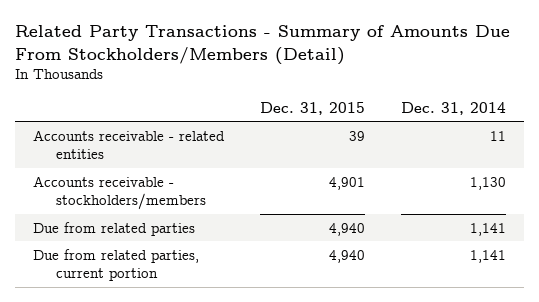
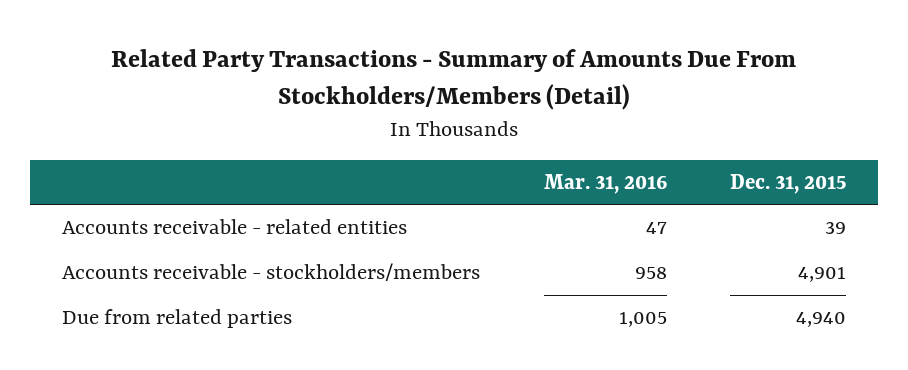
[400,101,506,115] Dec. 31, 2014 -> none
none -> [543,173,667,194] Mar. 31, 2016
[32,248,199,281] Due from related parties, current portion -> none

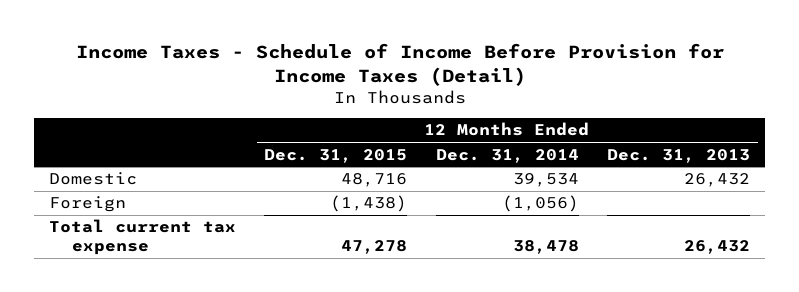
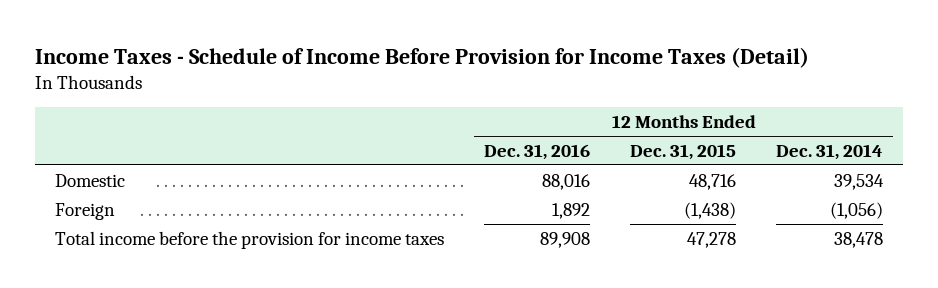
[607,148,751,163] Dec. 31, 2013 -> none
none -> [483,143,590,160] Dec. 31, 2016
[48,219,236,256] Total current tax expense -> [54,230,444,249] Total income before the provision for income taxes

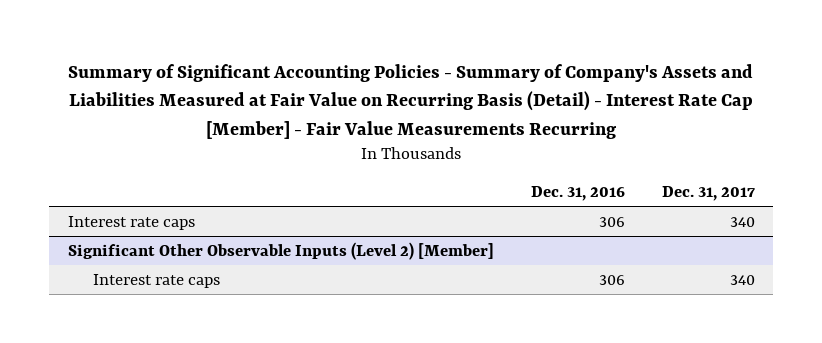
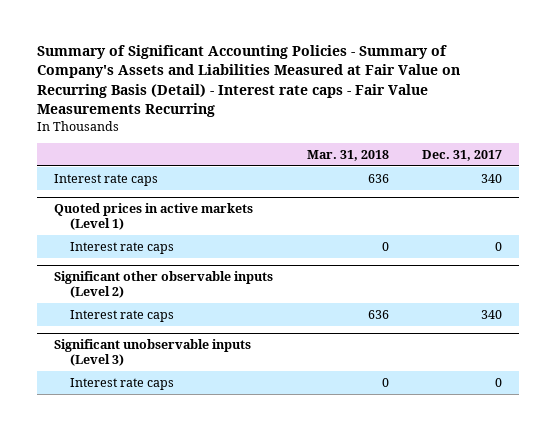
[68,63,754,139] Summary of Significant Accounting Policies - Summary of Company's Assets and Liabilities Measured at Fair Value on Recurring Basis (Detail) - Interest Rate Cap [Member] - Fair Value Measurements Recurring -> [36,45,460,117] Summary of Significant Accounting Policies - Summary of Company's Assets and Liabilities Measured at Fair Value on Recurring Basis (Detail) - Interest rate caps - Fair Value Measurements Recurring
[530,186,625,202] Dec. 31, 2016 -> none
none -> [306,149,389,161] Mar. 31, 2018
[67,241,494,260] Significant Other Observable Inputs (Level 2) [Member] -> [53,203,253,231] Quoted prices in active markets (Level 1)
none -> [70,241,175,254] Interest rate caps
none -> [53,271,273,299] Significant other observable inputs (Level 2)
none -> [53,339,251,367] Significant unobservable inputs (Level 3)
none -> [70,377,175,390] Interest rate caps

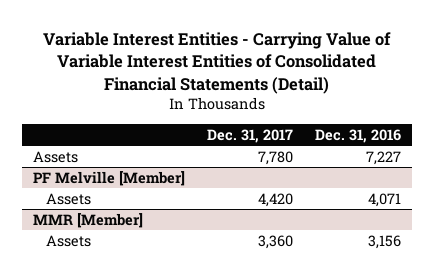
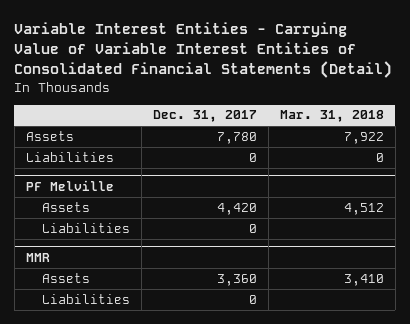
[315,128,402,143] Dec. 31, 2016 -> none
none -> [279,110,384,123] Mar. 31, 2018
none -> [25,151,114,162] Liabilities
[33,170,186,186] PF Melville [Member] -> [25,179,114,191] PF Melville
none -> [42,222,131,233] Liabilities
[33,212,144,228] MMR [Member] -> [25,252,50,262] MMR
none -> [42,293,131,304] Liabilities

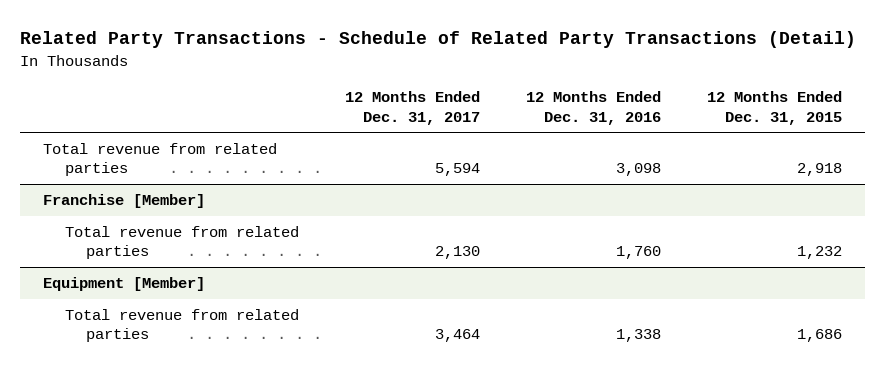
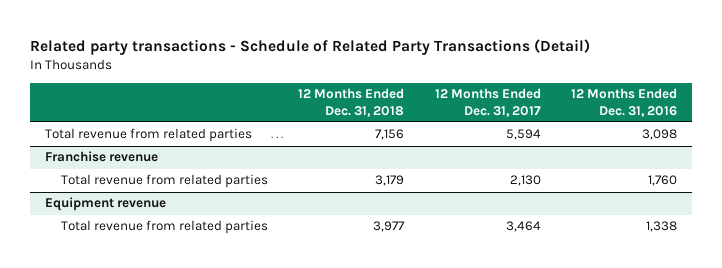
[20,31,857,49] Related Party Transactions - Schedule of Related Party Transactions (Detail) -> [30,39,591,56] Related party transactions - Schedule of Related Party Transactions (Detail)
[707,91,843,125] 12 Months Ended Dec. 31, 2015 -> none
none -> [298,88,405,117] 12 Months Ended Dec. 31, 2018
[43,193,206,208] Franchise [Member] -> [45,151,159,163] Franchise revenue
[43,276,206,291] Equipment [Member] -> [45,197,167,212] Equipment revenue

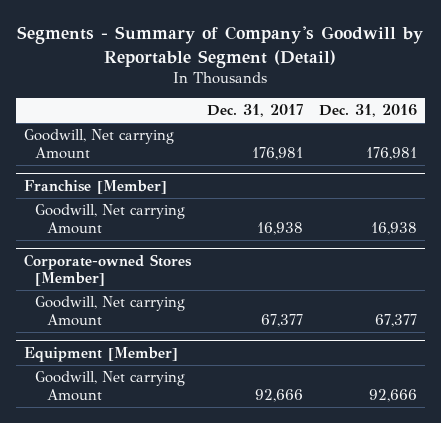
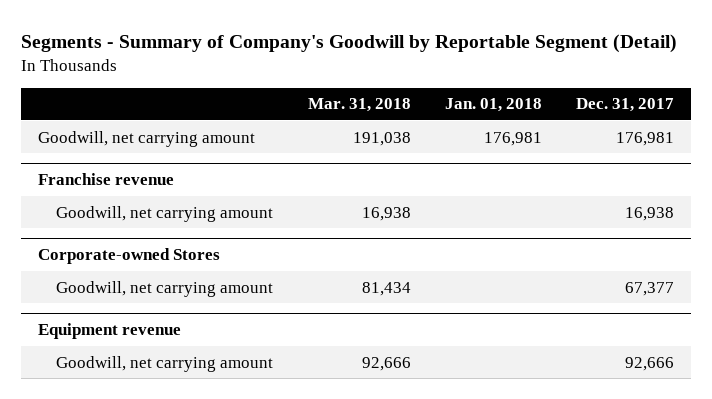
[318,104,417,118] Dec. 31, 2016 -> none
none -> [307,98,411,113] Mar. 31, 2018
none -> [444,98,542,113] Jan. 01, 2018
[23,129,174,159] Goodwill, Net carrying Amount -> [38,130,256,147] Goodwill, net carrying amount
[23,180,167,195] Franchise [Member] -> [38,173,175,186] Franchise revenue
[35,204,186,234] Goodwill, Net carrying Amount -> [56,205,274,222] Goodwill, net carrying amount
[23,254,192,287] Corporate-owned Stores [Member] -> [38,248,221,265] Corporate-owned Stores
[35,296,186,326] Goodwill, Net carrying Amount -> [56,280,274,297] Goodwill, net carrying amount
[23,347,178,363] Equipment [Member] -> [38,323,182,340] Equipment revenue
[35,371,186,401] Goodwill, Net carrying Amount -> [56,355,274,372] Goodwill, net carrying amount

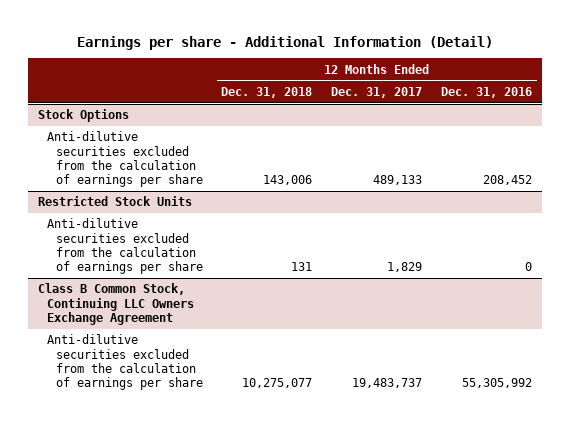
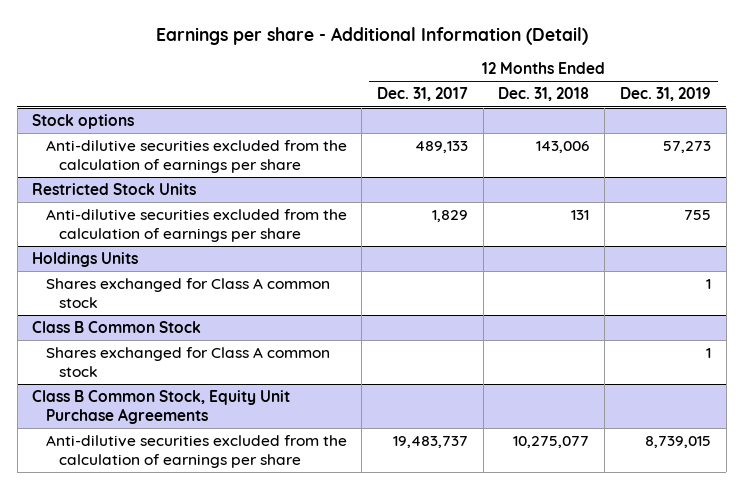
[441,86,533,98] Dec. 31, 2016 -> none
none -> [619,87,711,102] Dec. 31, 2019
[37,109,129,123] Stock Options -> [32,114,135,130] Stock options
[37,283,194,326] Class B Common Stock, Continuing LLC Owners Exchange Agreement -> none
none -> [32,252,139,268] Holdings Units
none -> [45,278,330,309] Shares exchanged for Class A common stock
none -> [32,321,202,334] Class B Common Stock
none -> [45,347,330,378] Shares exchanged for Class A common stock
none -> [32,390,291,425] Class B Common Stock, Equity Unit Purchase Agreements

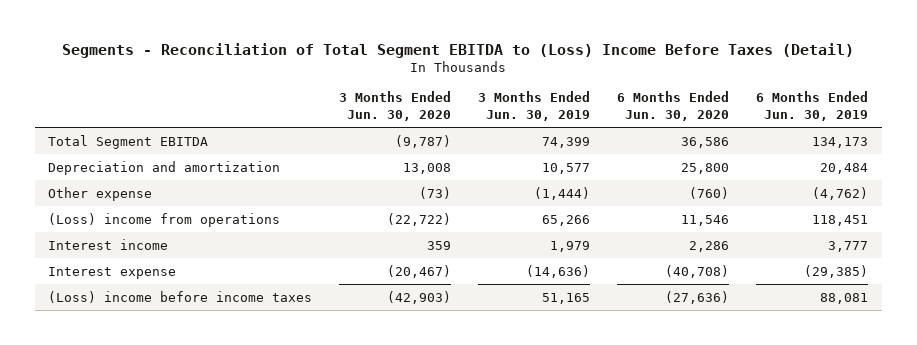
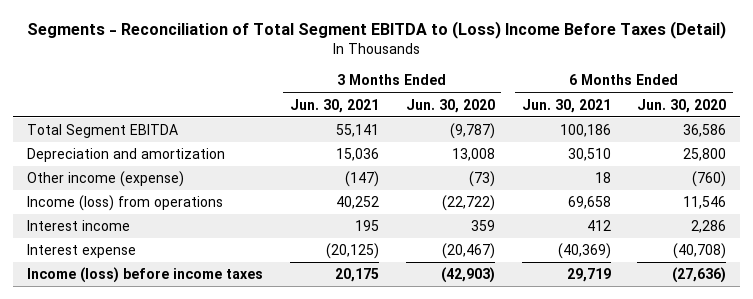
[478,91,591,122] 3 Months Ended Jun. 30, 2019 -> none
[756,91,869,122] 6 Months Ended Jun. 30, 2019 -> none
none -> [289,98,379,113] Jun. 30, 2021
none -> [521,98,611,113] Jun. 30, 2021
[48,186,153,201] Other expense -> [26,171,184,188] Other income (expense)
[48,212,281,227] (Loss) income from operations -> [26,195,223,212] Income (loss) from operations
[48,290,313,303] (Loss) income before income taxes -> [26,267,263,284] Income (loss) before income taxes

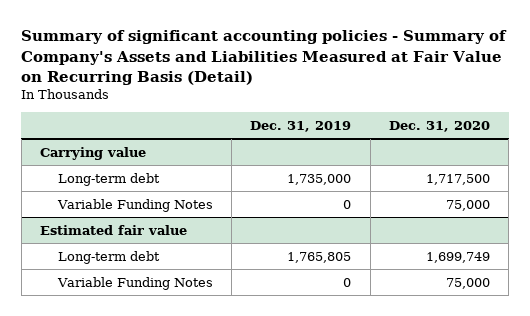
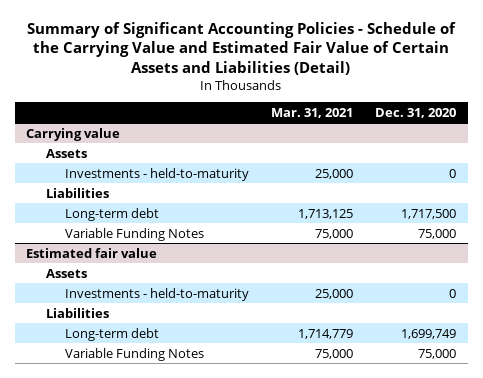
[21,30,508,85] Summary of significant accounting policies - Summary of Company's Assets and Liabilities Measured at Fair Value on Recurring Basis (Detail) -> [27,22,457,75] Summary of Significant Accounting Policies - Schedule of the Carrying Value and Estimated Fair Value of Certain Assets and Liabilities (Detail)
[250,121,352,133] Dec. 31, 2019 -> none
none -> [271,107,354,118] Mar. 31, 2021
none -> [45,148,87,158] Assets
none -> [65,167,250,181] Investments - held-to-maturity
none -> [45,187,109,198] Liabilities
none -> [45,268,87,278] Assets
none -> [65,287,250,301] Investments - held-to-maturity
none -> [45,307,109,318] Liabilities

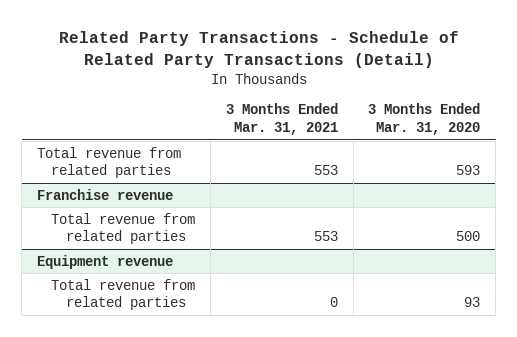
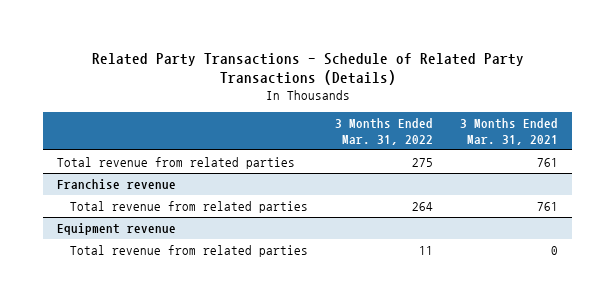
[58,31,459,68] Related Party Transactions - Schedule of Related Party Transactions (Detail) -> [91,52,524,86] Related Party Transactions - Schedule of Related Party Transactions (Details)
[368,103,481,135] 3 Months Ended Mar. 31, 2020 -> none
none -> [335,118,434,145] 3 Months Ended Mar. 31, 2022
[313,165,338,176] 553 -> [537,157,559,167] 761
[313,231,338,242] 553 -> [537,201,559,211] 761

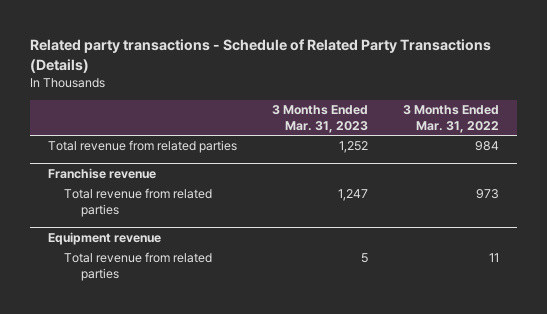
[91,52,524,86] Related Party Transactions - Schedule of Related Party Transactions (Details) -> [30,38,492,73] Related party transactions - Schedule of Related Party Transactions (Details)
[460,118,559,145] 3 Months Ended Mar. 31, 2021 -> none
none -> [271,105,368,133] 3 Months Ended Mar. 31, 2023
[412,157,434,167] 275 -> [475,141,500,152] 984
[412,201,434,211] 264 -> [476,189,500,200] 973

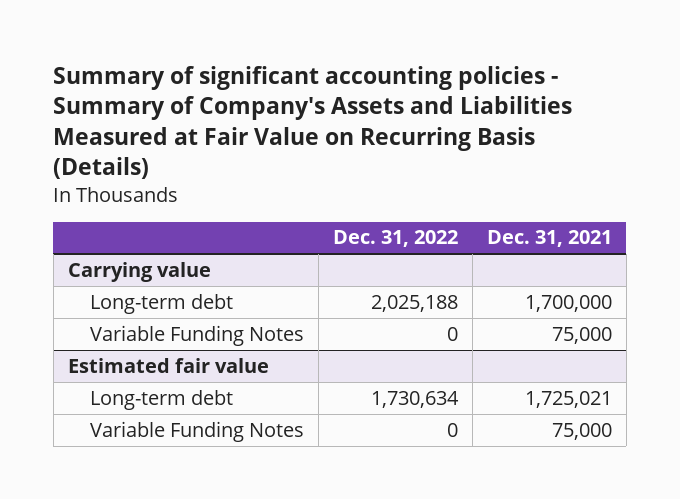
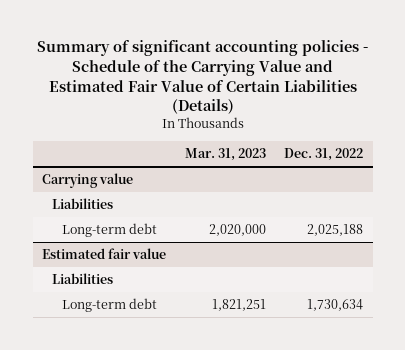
[53,65,573,180] Summary of significant accounting policies - Summary of Company's Assets and Liabilities Measured at Fair Value on Recurring Basis (Details) -> [36,40,368,115] Summary of significant accounting policies - Schedule of the Carrying Value and Estimated Fair Value of Certain Liabilities (Details)
[486,230,612,248] Dec. 31, 2021 -> none
none -> [184,148,266,162] Mar. 31, 2023
none -> [52,198,114,210] Liabilities
[89,324,304,346] Variable Funding Notes -> none
none -> [52,273,114,285] Liabilities
[89,420,304,442] Variable Funding Notes -> none

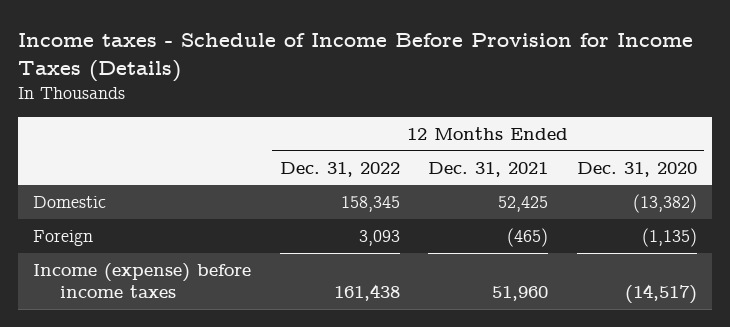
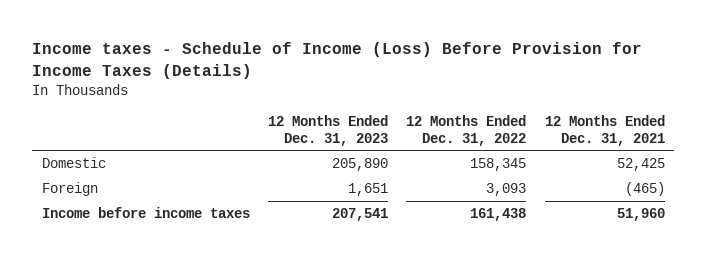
[18,32,694,82] Income taxes - Schedule of Income Before Provision for Income Taxes (Details) -> [32,42,643,80] Income taxes - Schedule of Income (Loss) Before Provision for Income Taxes (Details)
[577,161,698,177] Dec. 31, 2020 -> none
none -> [268,114,389,146] 12 Months Ended Dec. 31, 2023
[32,263,251,299] Income (expense) before income taxes -> [41,206,250,218] Income before income taxes

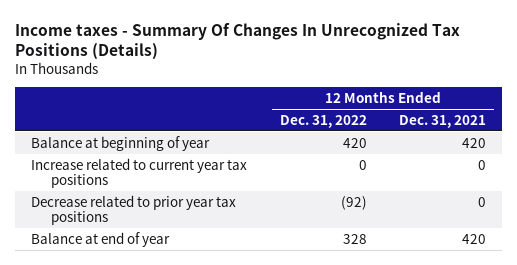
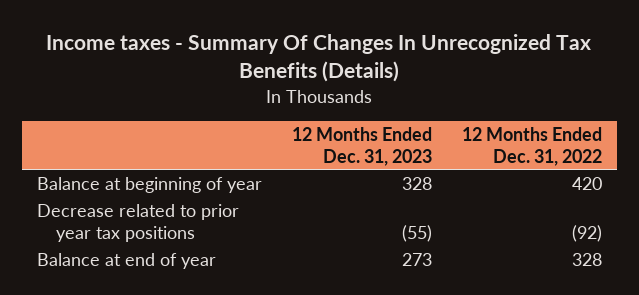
[14,22,460,61] Income taxes - Summary Of Changes In Unrecognized Tax Positions (Details) -> [46,33,592,83] Income taxes - Summary Of Changes In Unrecognized Tax Benefits (Details)
[399,114,487,128] Dec. 31, 2021 -> none
none -> [291,126,432,166] 12 Months Ended Dec. 31, 2023
[31,157,248,189] Increase related to current year tax positions -> none

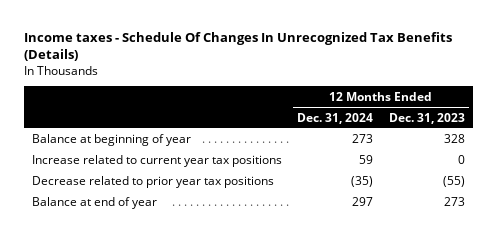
[46,33,592,83] Income taxes - Summary Of Changes In Unrecognized Tax Benefits (Details) -> [23,31,452,62] Income taxes - Schedule Of Changes In Unrecognized Tax Benefits (Details)
[462,126,603,166] 12 Months Ended Dec. 31, 2022 -> none
none -> [297,112,374,124] Dec. 31, 2024
none -> [31,155,282,168] Increase related to current year tax positions

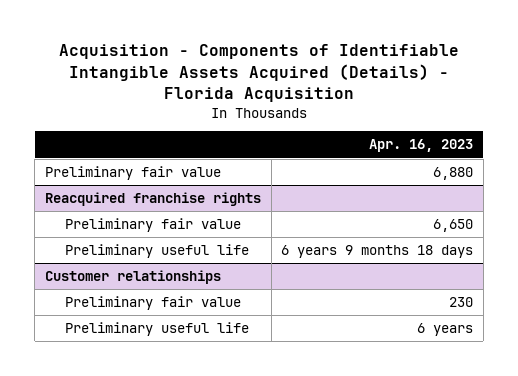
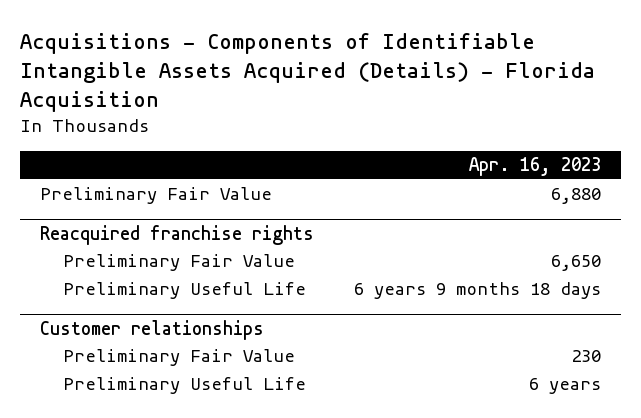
[59,44,460,102] Acquisition - Components of Identifiable Intangible Assets Acquired (Details) - Florida Acquisition -> [20,33,596,113] Acquisitions - Components of Identifiable Intangible Assets Acquired (Details) - Florida Acquisition
[44,166,221,181] Preliminary fair value -> [40,187,273,205] Preliminary Fair Value
[64,218,241,233] Preliminary fair value -> [62,254,295,272] Preliminary Fair Value
[64,244,249,259] Preliminary useful life -> [62,282,306,300] Preliminary Useful Life
[64,296,241,311] Preliminary fair value -> [62,349,295,367] Preliminary Fair Value
[64,322,249,337] Preliminary useful life -> [62,377,306,395] Preliminary Useful Life

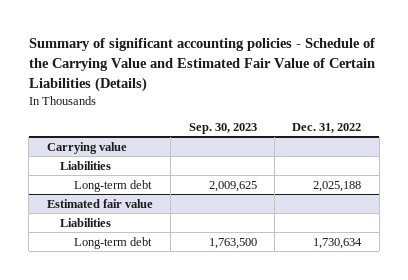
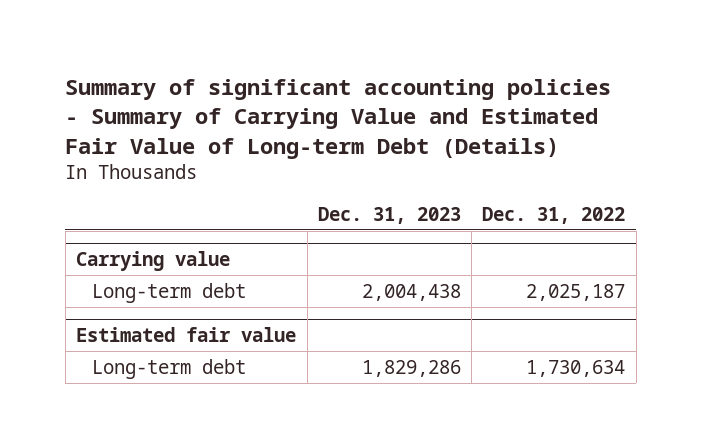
[28,38,375,92] Summary of significant accounting policies - Schedule of the Carrying Value and Estimated Fair Value of Certain Liabilities (Details) -> [65,78,612,159] Summary of significant accounting policies - Summary of Carrying Value and Estimated Fair Value of Long-term Debt (Details)
[188,123,257,135] Sep. 30, 2023 -> none
none -> [317,206,461,224] Dec. 31, 2023
[60,160,112,170] Liabilities -> none
[313,180,362,192] 2,025,188 -> [526,283,626,301] 2,025,187
[60,217,112,227] Liabilities -> none

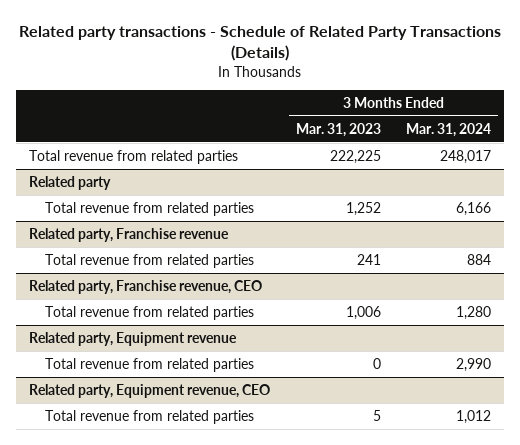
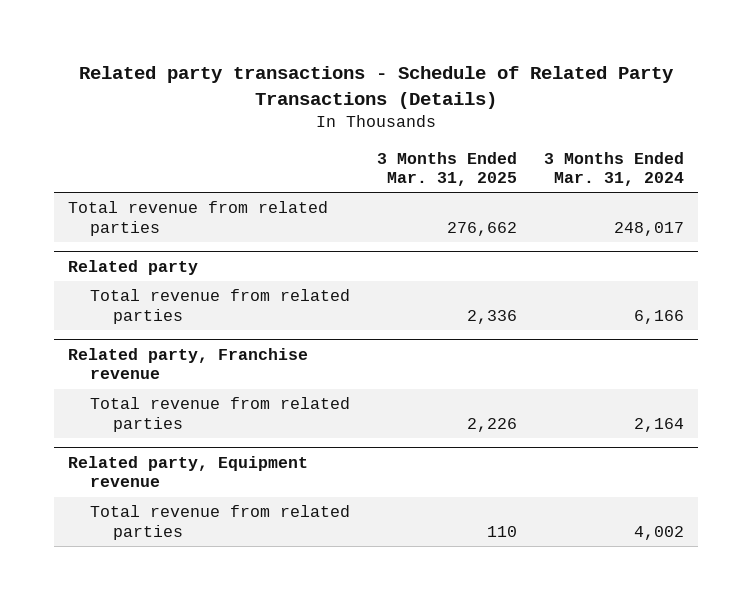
[295,122,381,137] Mar. 31, 2023 -> none
none -> [377,151,518,187] 3 Months Ended Mar. 31, 2025
[29,279,263,294] Related party, Franchise revenue, CEO -> none
[45,305,255,320] Total revenue from related parties -> none
[467,253,492,265] 884 -> [634,417,685,432] 2,164
[29,383,271,398] Related party, Equipment revenue, CEO -> none
[45,409,255,424] Total revenue from related parties -> none
[456,357,492,372] 2,990 -> [634,525,685,540] 4,002

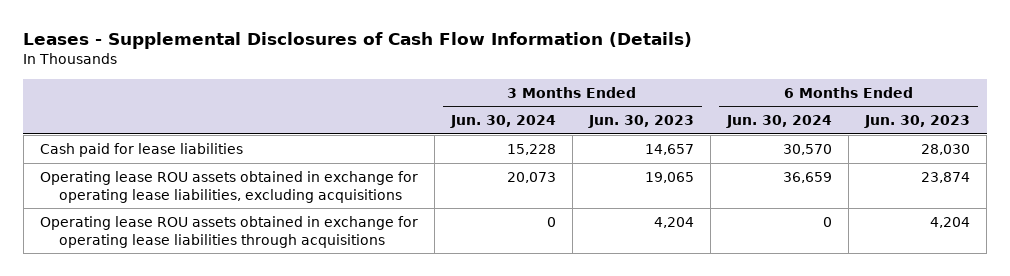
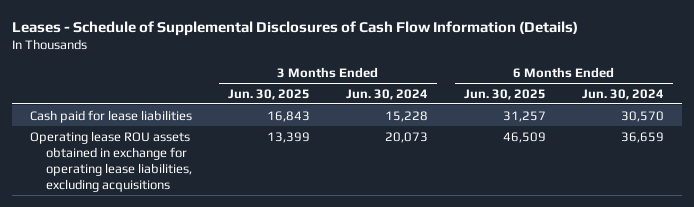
[23,32,693,50] Leases - Supplemental Disclosures of Cash Flow Information (Details) -> [12,21,579,37] Leases - Schedule of Supplemental Disclosures of Cash Flow Information (Details)
[587,115,694,129] Jun. 30, 2023 -> none
[864,115,971,129] Jun. 30, 2023 -> none
none -> [228,88,311,100] Jun. 30, 2025
none -> [463,88,546,100] Jun. 30, 2025
[39,216,418,248] Operating lease ROU assets obtained in exchange for operating lease liabilities through acquisitions -> none

